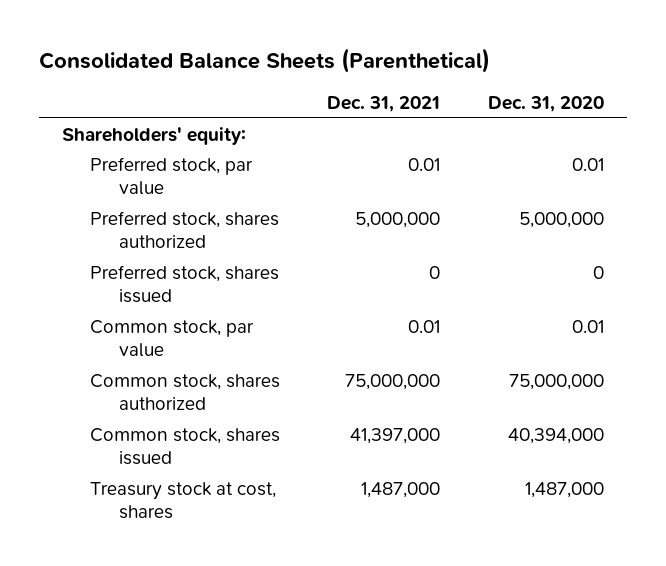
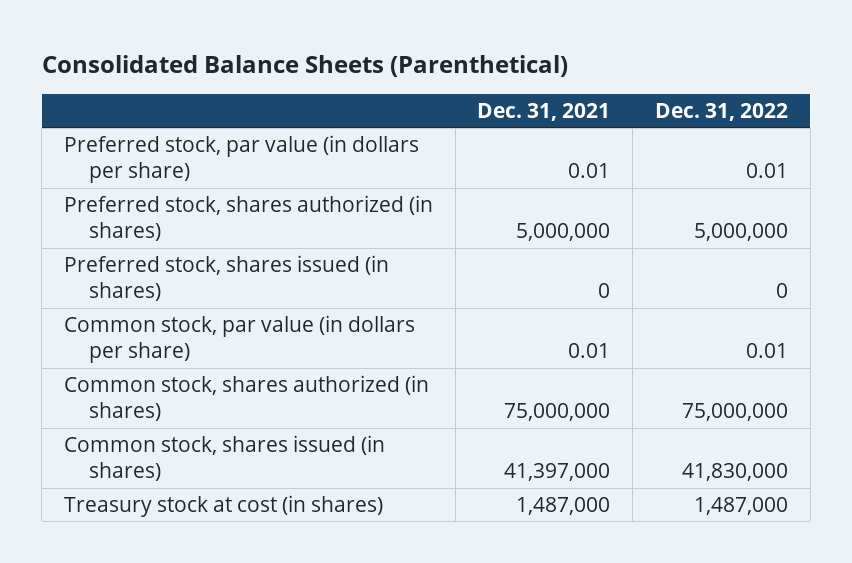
[487,96,604,113] Dec. 31, 2020 -> none
none -> [654,102,788,121] Dec. 31, 2022
[62,126,247,145] Shareholders' equity: -> none
[90,156,254,196] Preferred stock, par value -> [63,134,419,184] Preferred stock, par value (in dollars per share)
[90,210,280,249] Preferred stock, shares authorized -> [63,194,433,242] Preferred stock, shares authorized (in shares)
[90,264,280,304] Preferred stock, shares issued -> [63,254,389,302] Preferred stock, shares issued (in shares)
[90,319,255,358] Common stock, par value -> [63,314,415,364] Common stock, par value (in dollars per share)
[90,373,281,411] Common stock, shares authorized -> [63,374,429,422] Common stock, shares authorized (in shares)
[90,427,281,466] Common stock, shares issued -> [63,434,385,482] Common stock, shares issued (in shares)
[90,481,277,520] Treasury stock at cost, shares -> [63,494,383,517] Treasury stock at cost (in shares)

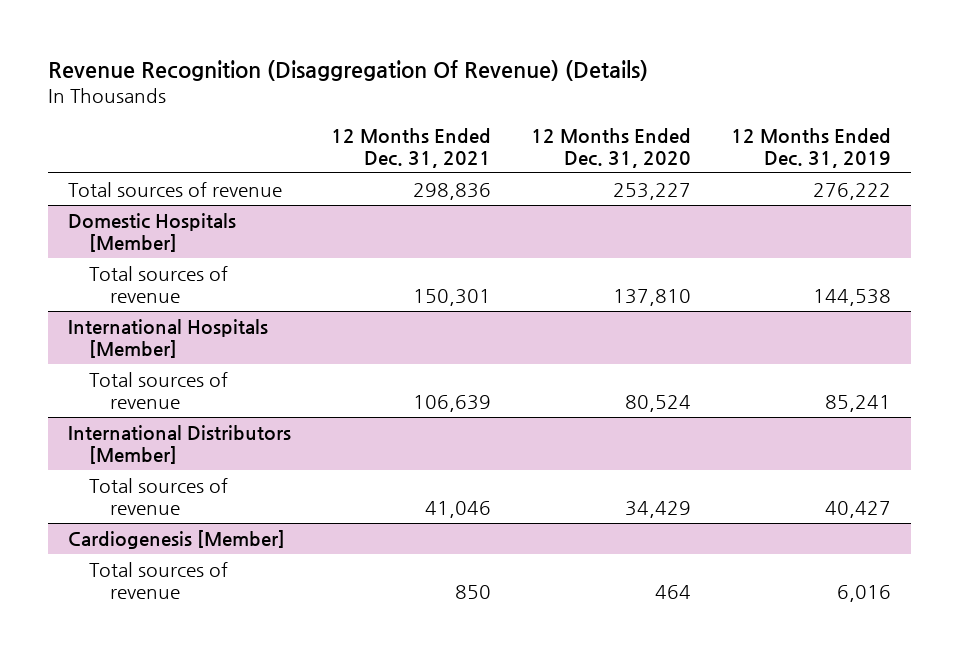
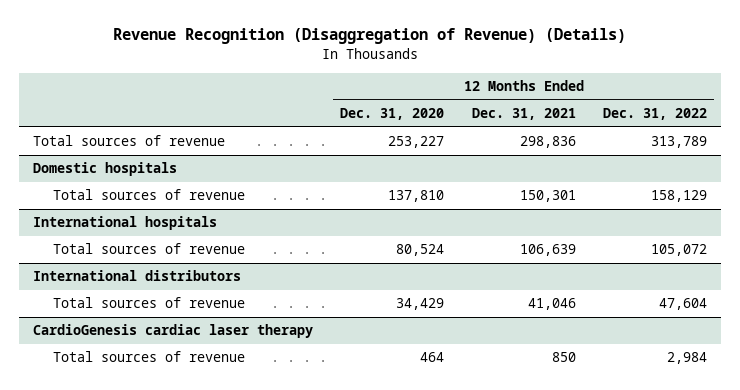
[47,59,648,81] Revenue Recognition (Disaggregation Of Revenue) (Details) -> [112,28,626,45] Revenue Recognition (Disaggregation of Revenue) (Details)
[731,128,892,169] 12 Months Ended Dec. 31, 2019 -> none
none -> [603,108,708,121] Dec. 31, 2022
[67,212,236,252] Domestic Hospitals [Member] -> [32,162,177,177] Domestic hospitals
[67,318,268,358] International Hospitals [Member] -> [32,216,217,231] International hospitals
[67,424,291,464] International Distributors [Member] -> [32,270,241,282] International distributors
[67,529,285,549] Cardiogenesis [Member] -> [32,324,313,339] CardioGenesis cardiac laser therapy

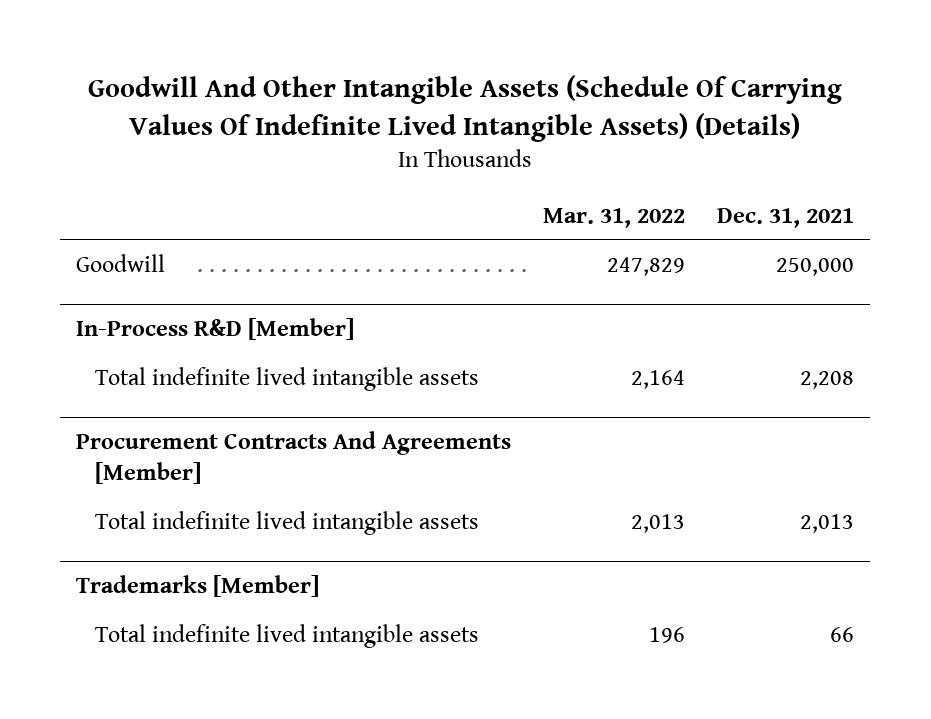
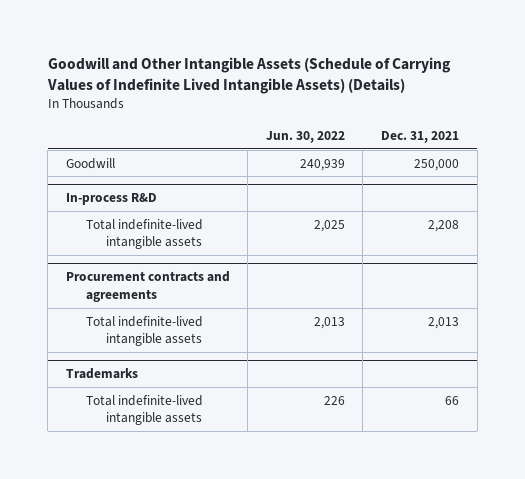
[88,75,843,142] Goodwill And Other Intangible Assets (Schedule Of Carrying Values Of Indefinite Lived Intangible Assets) (Details) -> [46,56,451,94] Goodwill and Other Intangible Assets (Schedule of Carrying Values of Indefinite Lived Intangible Assets) (Details)
[543,207,686,228] Mar. 31, 2022 -> none
none -> [265,130,345,143] Jun. 30, 2022
[76,318,355,341] In-Process R&D [Member] -> [65,193,157,206] In-process R&D
[94,366,479,391] Total indefinite lived intangible assets -> [85,218,203,250] Total indefinite-lived intangible assets
[76,431,512,485] Procurement Contracts And Agreements [Member] -> [65,271,230,302] Procurement contracts and agreements
[94,510,479,535] Total indefinite lived intangible assets -> [85,315,203,347] Total indefinite-lived intangible assets
[76,575,320,598] Trademarks [Member] -> [65,368,138,380] Trademarks
[94,623,479,648] Total indefinite lived intangible assets -> [85,394,203,426] Total indefinite-lived intangible assets

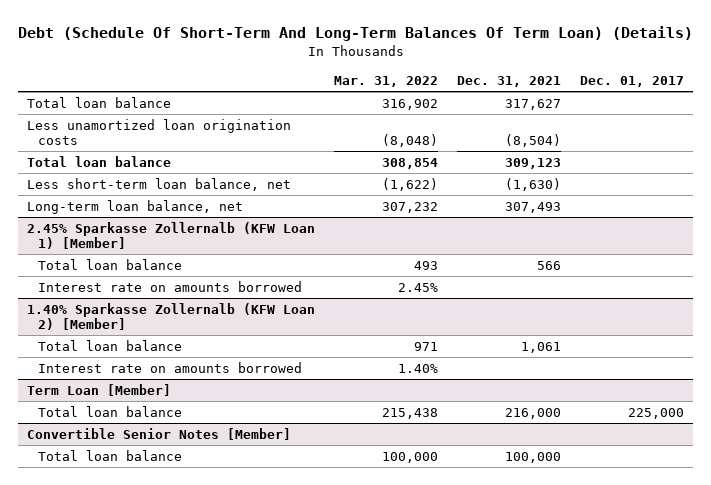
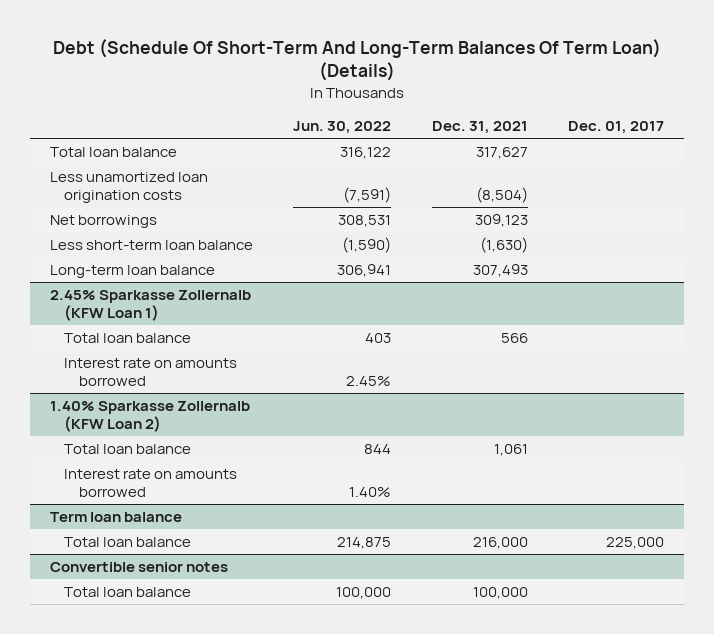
[334,75,439,87] Mar. 31, 2022 -> none
none -> [293,121,392,135] Jun. 30, 2022
[27,155,172,167] Total loan balance -> [50,215,158,229] Net borrowings
[27,177,292,191] Less short-term loan balance, net -> [50,240,254,251] Less short-term loan balance
[27,199,244,214] Long-term loan balance, net -> [50,265,216,279] Long-term loan balance
[27,221,316,249] 2.45% Sparkasse Zollernalb (KFW Loan 1) [Member] -> [50,290,252,322] 2.45% Sparkasse Zollernalb (KFW Loan 1)
[27,302,316,330] 1.40% Sparkasse Zollernalb (KFW Loan 2) [Member] -> [50,401,251,433] 1.40% Sparkasse Zollernalb (KFW Loan 2)
[27,383,172,396] Term Loan [Member] -> [50,512,183,523] Term loan balance
[27,427,292,440] Convertible Senior Notes [Member] -> [50,562,229,573] Convertible senior notes

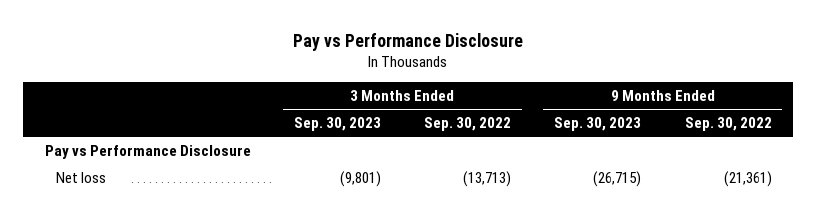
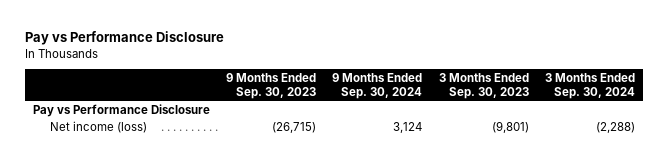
[424,117,512,132] Sep. 30, 2022 -> none
[684,117,772,132] Sep. 30, 2022 -> none
none -> [332,72,423,99] 9 Months Ended Sep. 30, 2024
none -> [544,72,635,99] 3 Months Ended Sep. 30, 2024
[56,171,107,183] Net loss -> [49,120,147,133] Net income (loss)

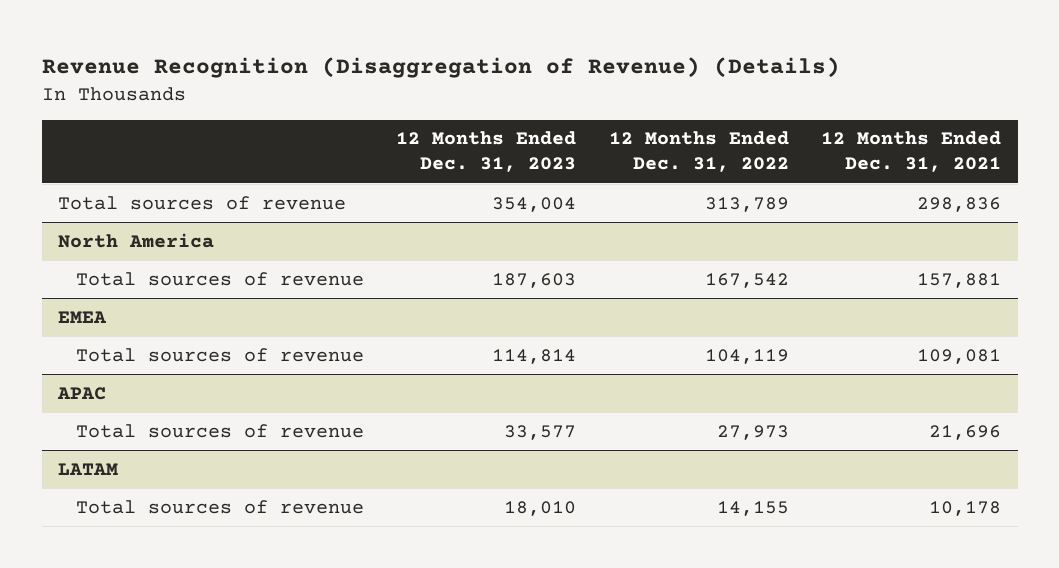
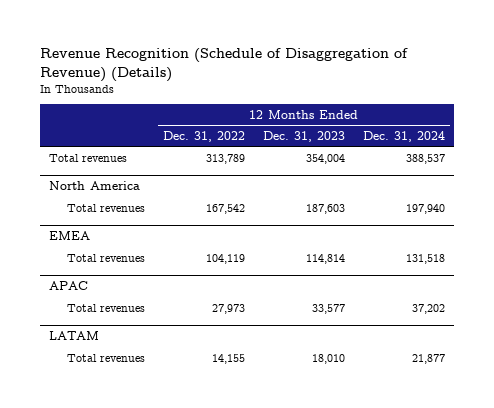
[41,56,840,78] Revenue Recognition (Disaggregation of Revenue) (Details) -> [40,48,409,82] Revenue Recognition (Schedule of Disaggregation of Revenue) (Details)
[821,131,1002,173] 12 Months Ended Dec. 31, 2021 -> none
none -> [363,130,446,142] Dec. 31, 2024
[57,195,346,210] Total sources of revenue -> [49,153,128,162] Total revenues
[75,271,364,286] Total sources of revenue -> [66,203,145,212] Total revenues
[75,347,364,362] Total sources of revenue -> [66,253,145,262] Total revenues
[75,423,364,438] Total sources of revenue -> [66,303,145,312] Total revenues
[75,499,364,514] Total sources of revenue -> [66,353,145,362] Total revenues

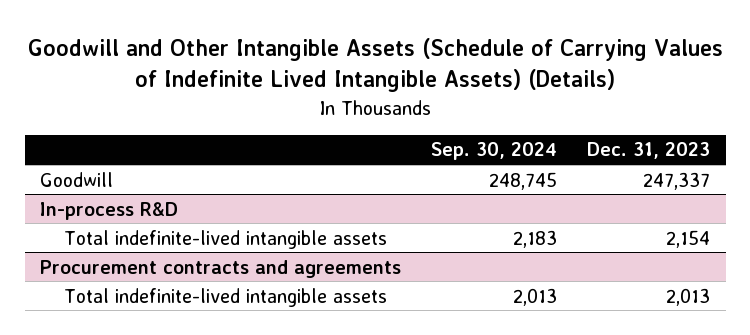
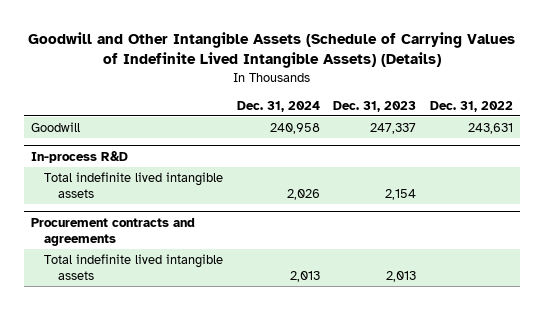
[431,142,558,161] Sep. 30, 2024 -> none
none -> [236,100,320,112] Dec. 31, 2024
none -> [430,100,514,112] Dec. 31, 2022
[63,229,387,249] Total indefinite-lived intangible assets -> [44,172,224,198] Total indefinite lived intangible assets
[63,287,387,307] Total indefinite-lived intangible assets -> [44,254,224,280] Total indefinite lived intangible assets

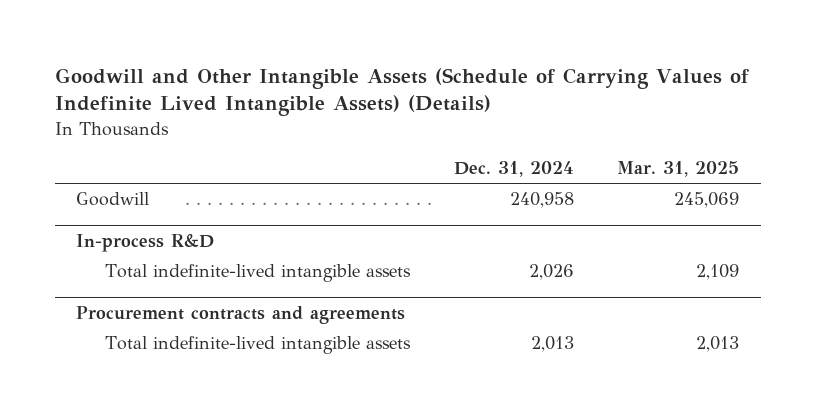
[333,100,417,112] Dec. 31, 2023 -> none
[430,100,514,112] Dec. 31, 2022 -> none
none -> [617,160,740,177] Mar. 31, 2025
[44,172,224,198] Total indefinite lived intangible assets -> [105,264,412,283] Total indefinite-lived intangible assets
[44,254,224,280] Total indefinite lived intangible assets -> [105,336,412,355] Total indefinite-lived intangible assets

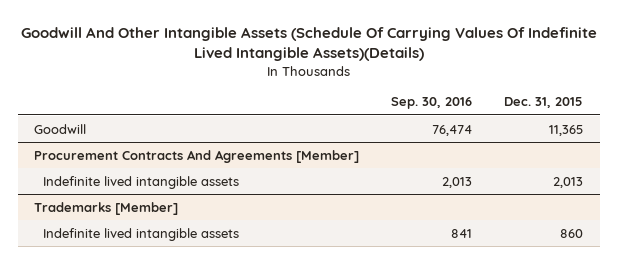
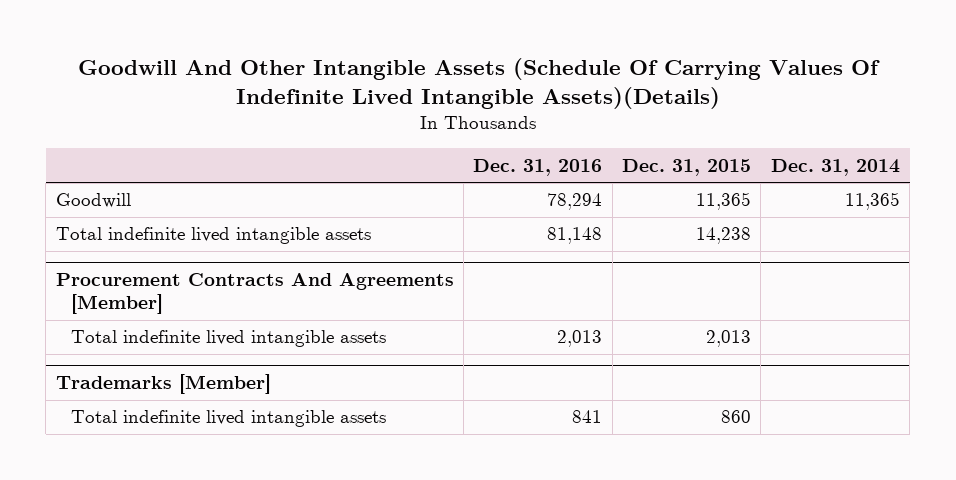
[391,97,473,110] Sep. 30, 2016 -> none
none -> [473,158,603,176] Dec. 31, 2016
none -> [770,158,900,176] Dec. 31, 2014
none -> [55,227,371,245] Total indefinite lived intangible assets
[43,175,240,189] Indefinite lived intangible assets -> [71,330,387,348] Total indefinite lived intangible assets
[43,227,240,241] Indefinite lived intangible assets -> [71,410,387,428] Total indefinite lived intangible assets

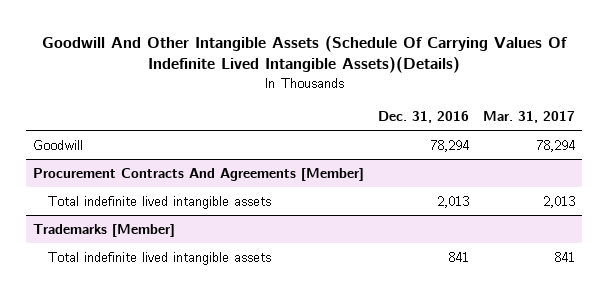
[622,158,752,176] Dec. 31, 2015 -> none
[770,158,900,176] Dec. 31, 2014 -> none
none -> [483,110,576,123] Mar. 31, 2017
[55,227,371,245] Total indefinite lived intangible assets -> none

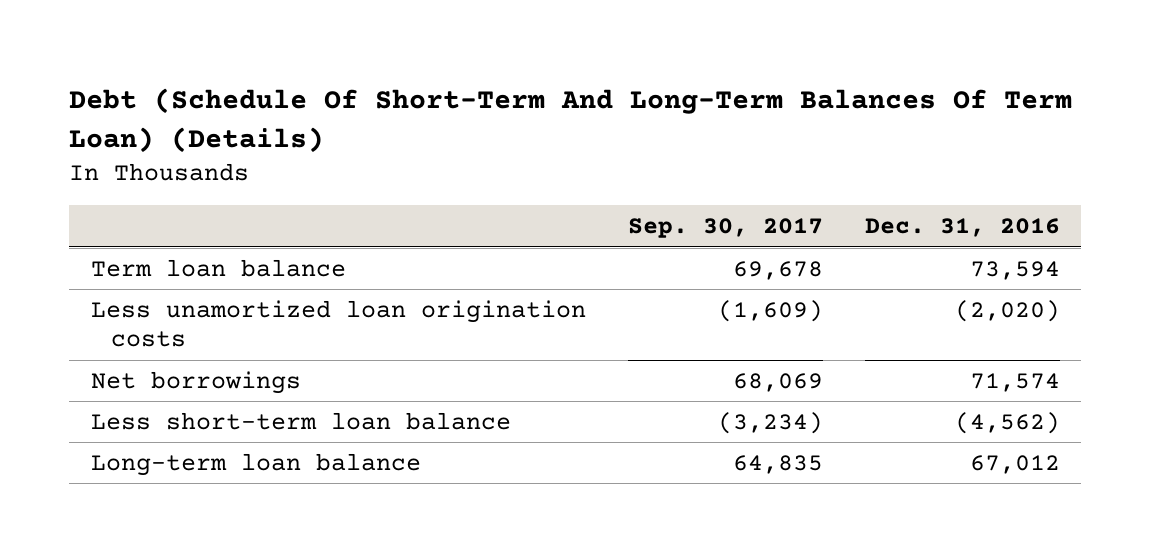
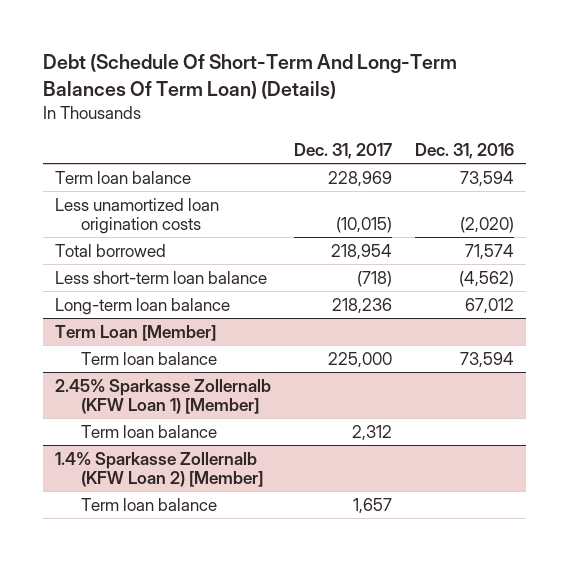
[627,218,823,239] Sep. 30, 2017 -> none
none -> [293,142,392,159] Dec. 31, 2017
[90,370,301,394] Net borrowings -> [54,243,166,257] Total borrowed
none -> [54,324,216,341] Term Loan [Member]
none -> [81,351,218,365] Term loan balance
none -> [54,378,271,415] 2.45% Sparkasse Zollernalb (KFW Loan 1) [Member]
none -> [81,424,218,438] Term loan balance
none -> [54,451,264,488] 1.4% Sparkasse Zollernalb (KFW Loan 2) [Member]
none -> [81,497,218,511] Term loan balance

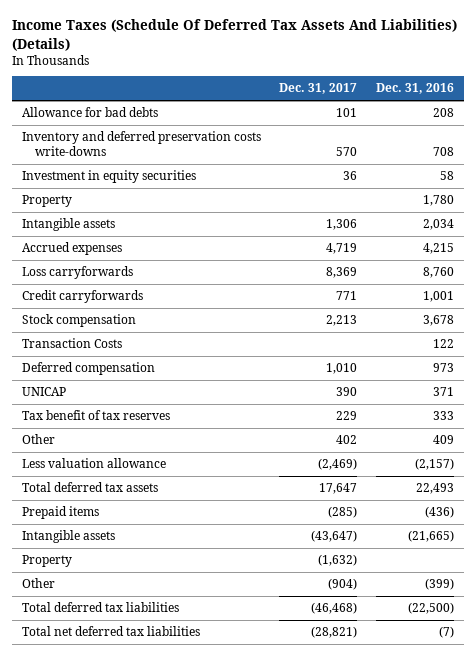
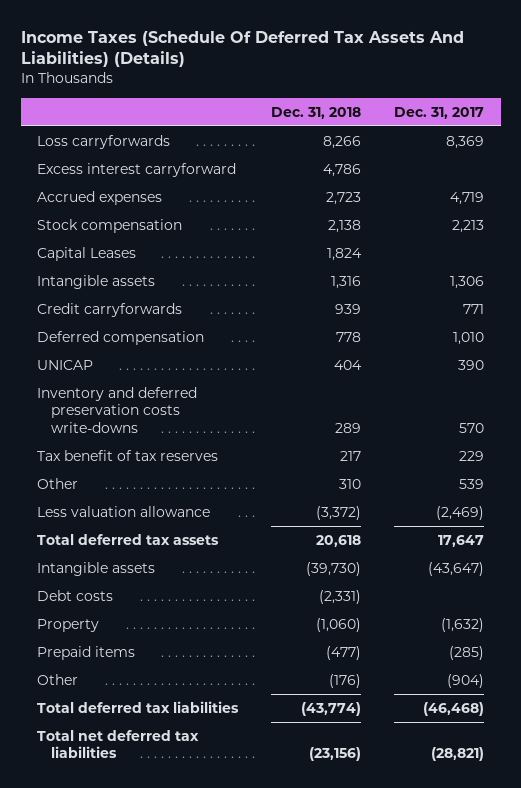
[376,83,455,95] Dec. 31, 2016 -> none
none -> [271,106,362,119] Dec. 31, 2018
[21,107,158,118] Allowance for bad debts -> none
[21,170,196,184] Investment in equity securities -> none
[21,195,72,208] Property -> none
none -> [37,162,237,177] Excess interest carryforward
[21,242,122,256] Accrued expenses -> [37,190,163,205] Accrued expenses
[21,338,122,349] Transaction Costs -> none
none -> [37,246,137,261] Capital Leases
[21,218,115,232] Intangible assets -> [37,274,156,289] Intangible assets
[21,290,143,304] Credit carryforwards -> [37,302,183,317] Credit carryforwards
[21,131,261,156] Inventory and deferred preservation costs write-downs -> [37,386,198,433] Inventory and deferred preservation costs write-downs
[336,435,358,445] 402 -> [459,478,485,489] 539
none -> [37,589,114,601] Debt costs
[21,506,99,520] Prepaid items -> [37,645,136,660] Prepaid items

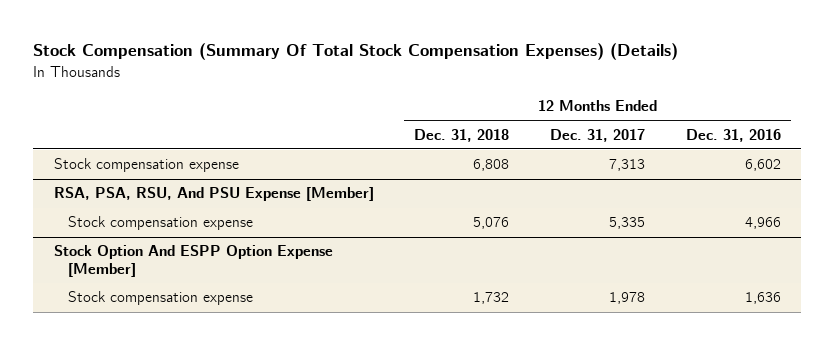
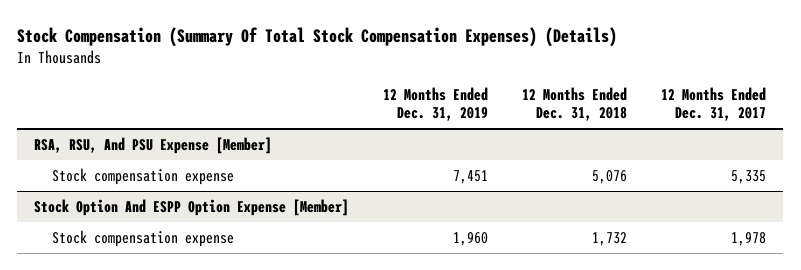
[685,128,781,142] Dec. 31, 2016 -> none
none -> [383,86,489,122] 12 Months Ended Dec. 31, 2019
[53,158,239,173] Stock compensation expense -> none
[53,187,374,202] RSA, PSA, RSU, And PSU Expense [Member] -> [34,137,273,155] RSA, RSU, And PSU Expense [Member]

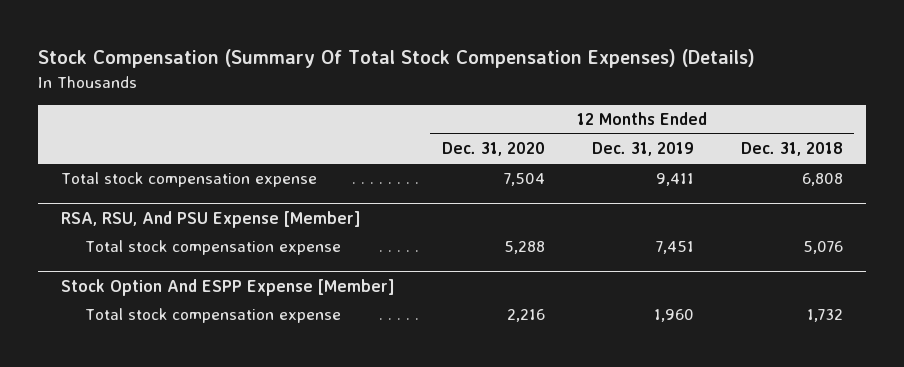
[661,86,767,122] 12 Months Ended Dec. 31, 2017 -> none
none -> [441,142,545,157] Dec. 31, 2020
none -> [61,172,318,188] Total stock compensation expense
[52,168,235,186] Stock compensation expense -> [85,240,342,256] Total stock compensation expense
[34,199,350,217] Stock Option And ESPP Option Expense [Member] -> [61,278,396,296] Stock Option And ESPP Expense [Member]
[52,230,235,248] Stock compensation expense -> [85,308,342,324] Total stock compensation expense

